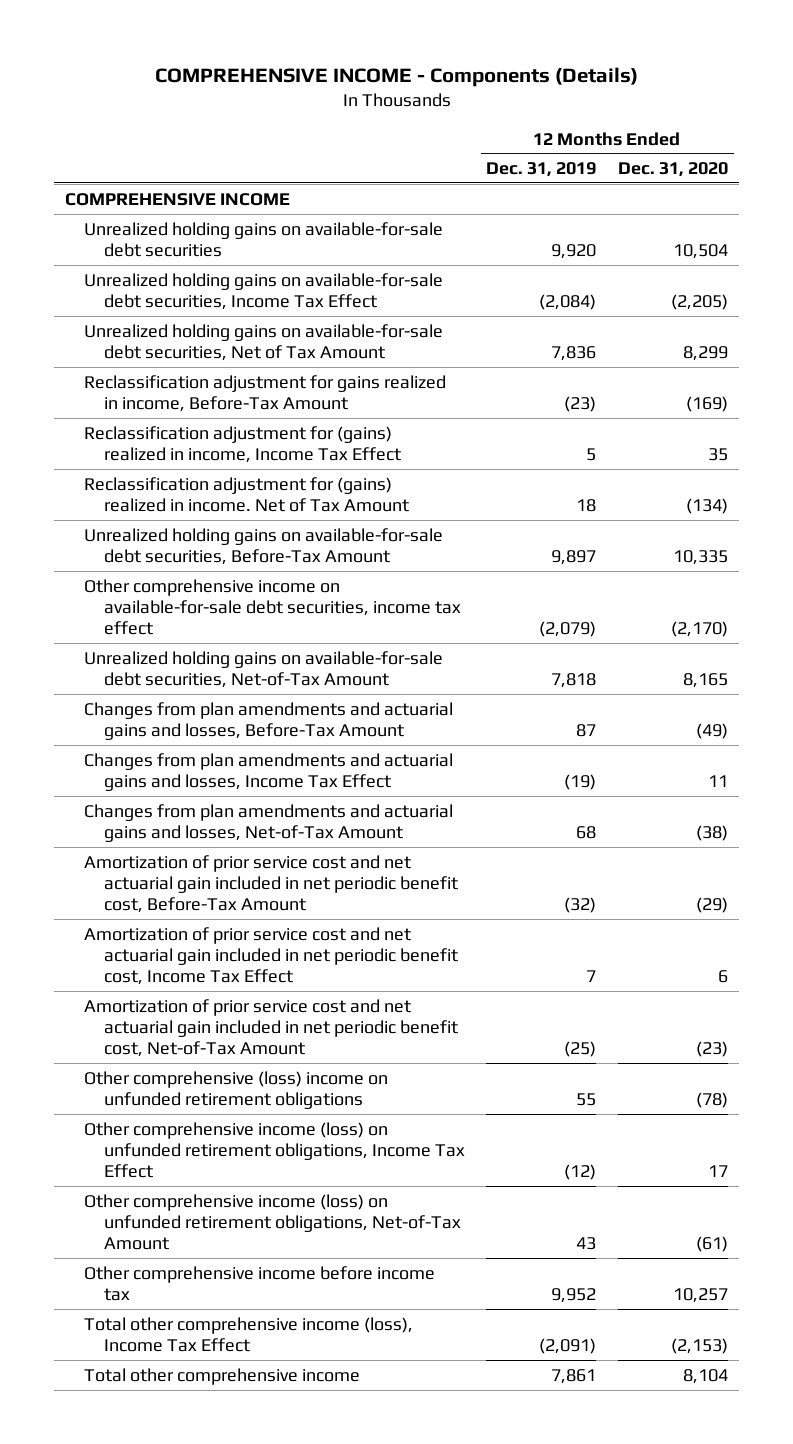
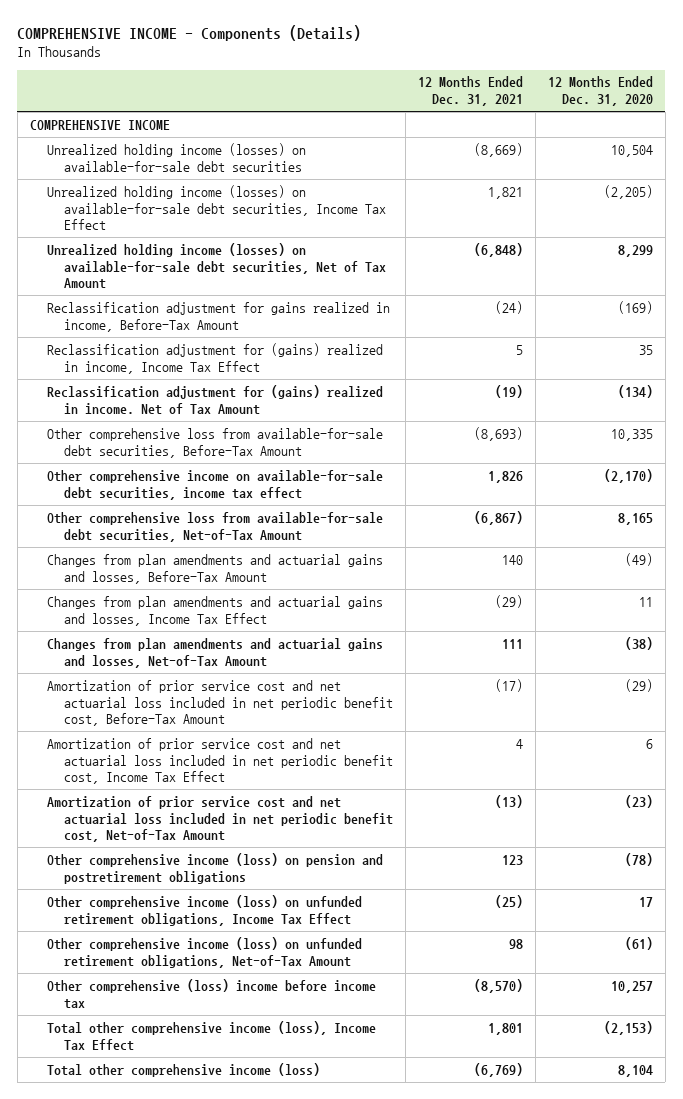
[486,162,597,178] Dec. 31, 2019 -> none
none -> [417,76,523,107] 12 Months Ended Dec. 31, 2021
[84,221,444,258] Unrealized holding gains on available-for-sale debt securities -> [46,142,306,172] Unrealized holding income (losses) on available-for-sale debt securities
[84,272,444,311] Unrealized holding gains on available-for-sale debt securities, Income Tax Effect -> [46,184,386,231] Unrealized holding income (losses) on available-for-sale debt securities, Income Tax Effect
[84,323,444,362] Unrealized holding gains on available-for-sale debt securities, Net of Tax Amount -> [46,242,386,290] Unrealized holding income (losses) on available-for-sale debt securities, Net of Tax Amount
[84,527,444,566] Unrealized holding gains on available-for-sale debt securities, Before-Tax Amount -> [46,427,383,458] Other comprehensive loss from available-for-sale debt securities, Before-Tax Amount
[84,650,444,689] Unrealized holding gains on available-for-sale debt securities, Net-of-Tax Amount -> [46,511,383,542] Other comprehensive loss from available-for-sale debt securities, Net-of-Tax Amount
[84,854,458,914] Amortization of prior service cost and net actuarial gain included in net periodic benefit cost, Before-Tax Amount -> [46,679,393,727] Amortization of prior service cost and net actuarial loss included in net periodic benefit cost, Before-Tax Amount
[84,926,458,986] Amortization of prior service cost and net actuarial gain included in net periodic benefit cost, Income Tax Effect -> [46,737,393,785] Amortization of prior service cost and net actuarial loss included in net periodic benefit cost, Income Tax Effect
[84,998,458,1058] Amortization of prior service cost and net actuarial gain included in net periodic benefit cost, Net-of-Tax Amount -> [46,795,393,843] Amortization of prior service cost and net actuarial loss included in net periodic benefit cost, Net-of-Tax Amount
[84,1070,389,1110] Other comprehensive (loss) income on unfunded retirement obligations -> [46,852,383,884] Other comprehensive income (loss) on pension and postretirement obligations
[84,1265,436,1302] Other comprehensive income before income tax -> [46,978,376,1009] Other comprehensive (loss) income before income tax
[84,1367,361,1385] Total other comprehensive income -> [46,1062,320,1077] Total other comprehensive income (loss)

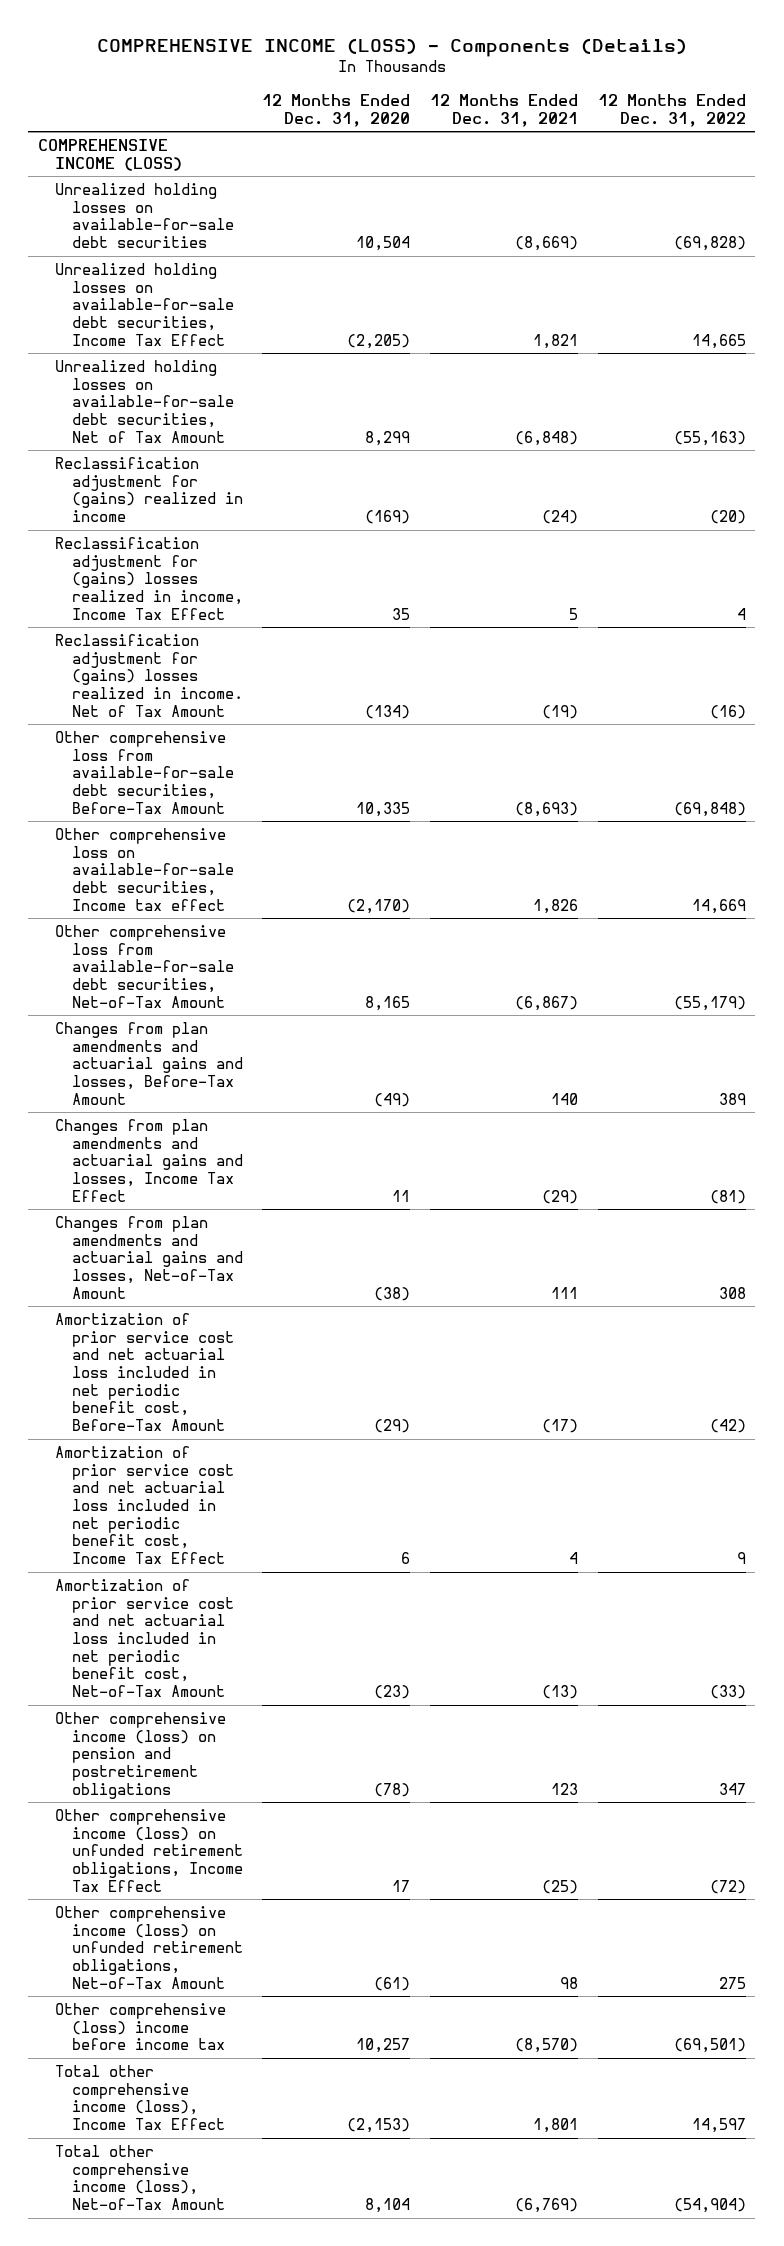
[17,25,362,42] COMPREHENSIVE INCOME - Components (Details) -> [96,37,687,57] COMPREHENSIVE INCOME (LOSS) - Components (Details)
none -> [597,93,746,127] 12 Months Ended Dec. 31, 2022
[29,119,170,131] COMPREHENSIVE INCOME -> [38,138,182,171] COMPREHENSIVE INCOME (LOSS)
[46,142,306,172] Unrealized holding income (losses) on available-for-sale debt securities -> [54,182,234,249] Unrealized holding losses on available-for-sale debt securities
[46,184,386,231] Unrealized holding income (losses) on available-for-sale debt securities, Income Tax Effect -> [54,262,234,346] Unrealized holding losses on available-for-sale debt securities, Income Tax Effect
[46,242,386,290] Unrealized holding income (losses) on available-for-sale debt securities, Net of Tax Amount -> [54,359,234,443] Unrealized holding losses on available-for-sale debt securities, Net of Tax Amount
[46,301,390,332] Reclassification adjustment for gains realized in income, Before-Tax Amount -> [54,456,243,523] Reclassification adjustment for (gains) realized in income
[46,342,383,374] Reclassification adjustment for (gains) realized in income, Income Tax Effect -> [54,536,243,620] Reclassification adjustment for (gains) losses realized in income, Income Tax Effect
[46,384,383,415] Reclassification adjustment for (gains) realized in income. Net of Tax Amount -> [54,633,243,717] Reclassification adjustment for (gains) losses realized in income. Net of Tax Amount
[46,469,383,500] Other comprehensive income on available-for-sale debt securities, income tax effect -> [54,827,234,911] Other comprehensive loss on available-for-sale debt securities, Income tax effect
[46,1062,320,1077] Total other comprehensive income (loss) -> [54,2144,225,2211] Total other comprehensive income (loss), Net-of-Tax Amount

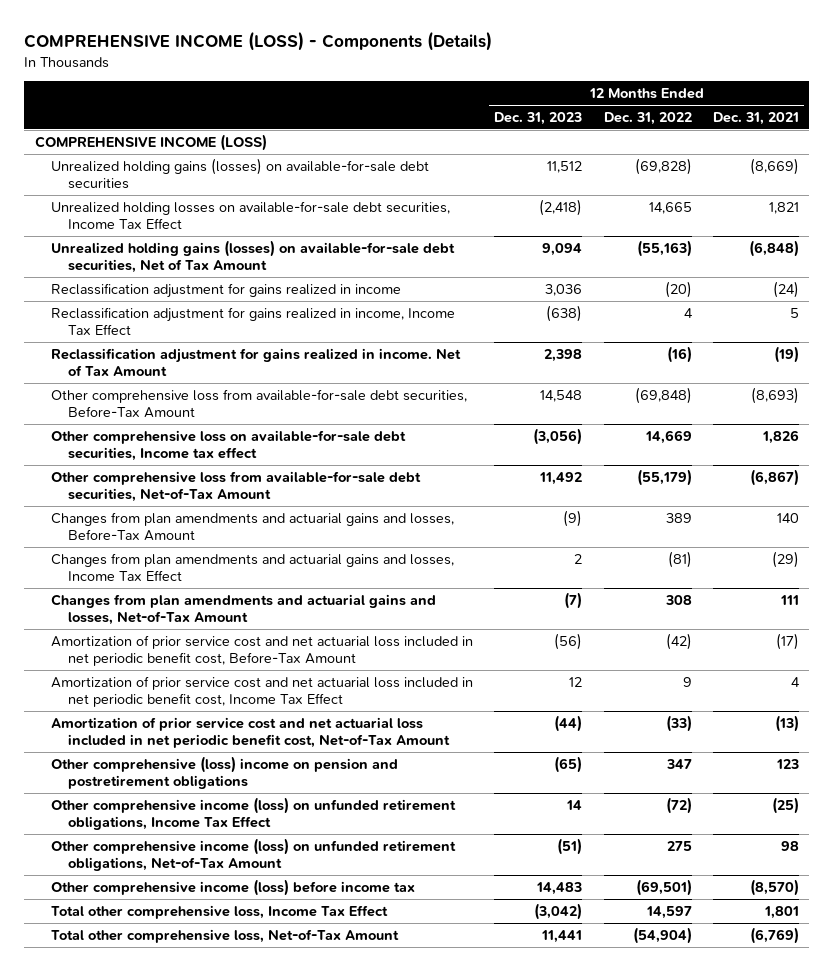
[262,93,411,127] 12 Months Ended Dec. 31, 2020 -> none
none -> [494,111,583,125] Dec. 31, 2023
[54,182,234,249] Unrealized holding losses on available-for-sale debt securities -> [51,157,430,190] Unrealized holding gains (losses) on available-for-sale debt securities
[54,359,234,443] Unrealized holding losses on available-for-sale debt securities, Net of Tax Amount -> [51,239,456,274] Unrealized holding gains (losses) on available-for-sale debt securities, Net of Tax Amount
[54,456,243,523] Reclassification adjustment for (gains) realized in income -> [51,282,402,298] Reclassification adjustment for gains realized in income
[54,536,243,620] Reclassification adjustment for (gains) losses realized in income, Income Tax Effect -> [51,306,456,336] Reclassification adjustment for gains realized in income, Income Tax Effect
[54,633,243,717] Reclassification adjustment for (gains) losses realized in income. Net of Tax Amount -> [51,347,462,377] Reclassification adjustment for gains realized in income. Net of Tax Amount
[54,1711,226,1799] Other comprehensive income (loss) on pension and postretirement obligations -> [51,755,399,790] Other comprehensive (loss) income on pension and postretirement obligations
[54,2002,226,2051] Other comprehensive (loss) income before income tax -> [51,878,416,896] Other comprehensive income (loss) before income tax
[54,2064,225,2131] Total other comprehensive income (loss), Income Tax Effect -> [51,904,389,919] Total other comprehensive loss, Income Tax Effect
[54,2144,225,2211] Total other comprehensive income (loss), Net-of-Tax Amount -> [51,928,400,943] Total other comprehensive loss, Net-of-Tax Amount

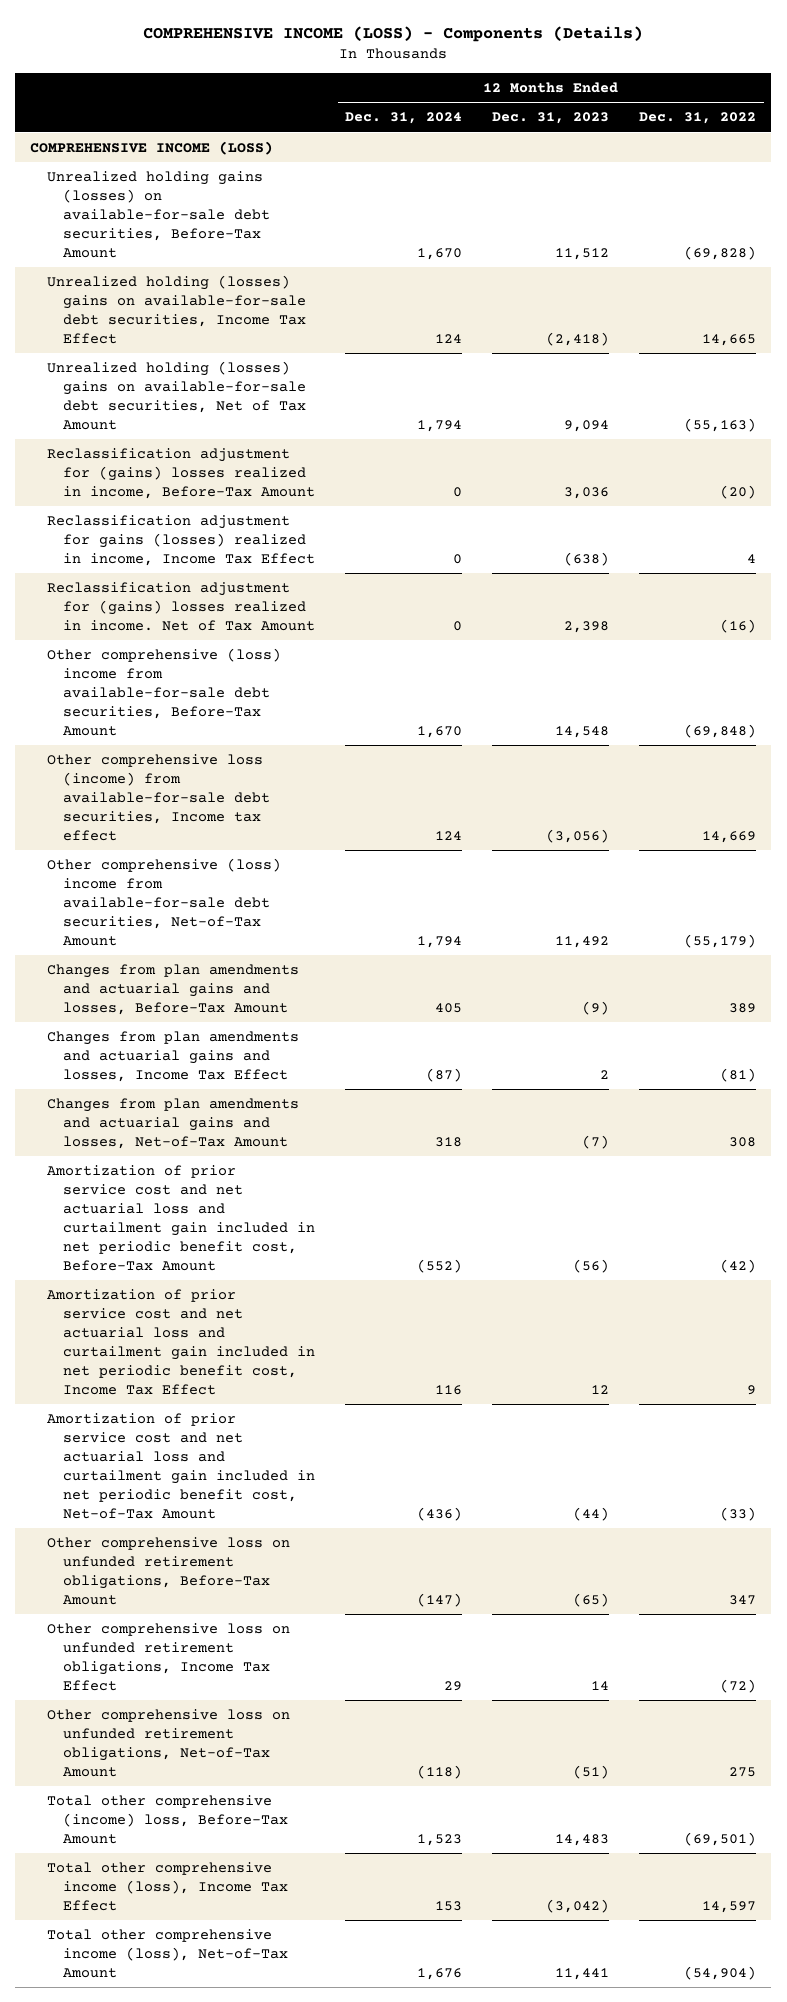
[712,111,799,125] Dec. 31, 2021 -> none
none -> [345,112,463,125] Dec. 31, 2024
[51,157,430,190] Unrealized holding gains (losses) on available-for-sale debt securities -> [46,170,271,259] Unrealized holding gains (losses) on available-for-sale debt securities, Before-Tax Amount
[51,200,451,230] Unrealized holding losses on available-for-sale debt securities, Income Tax Effect -> [46,274,307,345] Unrealized holding (losses) gains on available-for-sale debt securities, Income Tax Effect
[51,239,456,274] Unrealized holding gains (losses) on available-for-sale debt securities, Net of Tax Amount -> [46,360,307,431] Unrealized holding (losses) gains on available-for-sale debt securities, Net of Tax Amount
[51,282,402,298] Reclassification adjustment for gains realized in income -> [46,447,316,499] Reclassification adjustment for (gains) losses realized in income, Before-Tax Amount
[51,306,456,336] Reclassification adjustment for gains realized in income, Income Tax Effect -> [46,514,316,566] Reclassification adjustment for gains (losses) realized in income, Income Tax Effect
[51,347,462,377] Reclassification adjustment for gains realized in income. Net of Tax Amount -> [46,581,316,631] Reclassification adjustment for (gains) losses realized in income. Net of Tax Amount
[51,388,468,419] Other comprehensive loss from available-for-sale debt securities, Before-Tax Amount -> [46,647,281,737] Other comprehensive (loss) income from available-for-sale debt securities, Before-Tax Amount
[51,429,407,462] Other comprehensive loss on available-for-sale debt securities, Income tax effect -> [46,753,271,842] Other comprehensive loss (income) from available-for-sale debt securities, Income tax effect
[51,470,422,503] Other comprehensive loss from available-for-sale debt securities, Net-of-Tax Amount -> [46,857,281,947] Other comprehensive (loss) income from available-for-sale debt securities, Net-of-Tax Amount
[51,634,474,667] Amortization of prior service cost and net actuarial loss included in net periodic benefit cost, Before-Tax Amount -> [46,1164,316,1272] Amortization of prior service cost and net actuarial loss and curtailment gain included in net periodic benefit cost, Before-Tax Amount
[51,675,474,708] Amortization of prior service cost and net actuarial loss included in net periodic benefit cost, Income Tax Effect -> [46,1288,316,1396] Amortization of prior service cost and net actuarial loss and curtailment gain included in net periodic benefit cost, Income Tax Effect
[51,716,450,749] Amortization of prior service cost and net actuarial loss included in net periodic benefit cost, Net-of-Tax Amount -> [46,1412,316,1520] Amortization of prior service cost and net actuarial loss and curtailment gain included in net periodic benefit cost, Net-of-Tax Amount
[51,755,399,790] Other comprehensive (loss) income on pension and postretirement obligations -> [46,1536,290,1606] Other comprehensive loss on unfunded retirement obligations, Before-Tax Amount
[51,796,457,831] Other comprehensive income (loss) on unfunded retirement obligations, Income Tax Effect -> [46,1622,290,1692] Other comprehensive loss on unfunded retirement obligations, Income Tax Effect
[51,837,457,872] Other comprehensive income (loss) on unfunded retirement obligations, Net-of-Tax Amount -> [46,1708,290,1778] Other comprehensive loss on unfunded retirement obligations, Net-of-Tax Amount
[51,878,416,896] Other comprehensive income (loss) before income tax -> [46,1794,289,1844] Total other comprehensive (income) loss, Before-Tax Amount
[51,904,389,919] Total other comprehensive loss, Income Tax Effect -> [46,1861,289,1911] Total other comprehensive income (loss), Income Tax Effect
[51,928,400,943] Total other comprehensive loss, Net-of-Tax Amount -> [46,1928,289,1978] Total other comprehensive income (loss), Net-of-Tax Amount

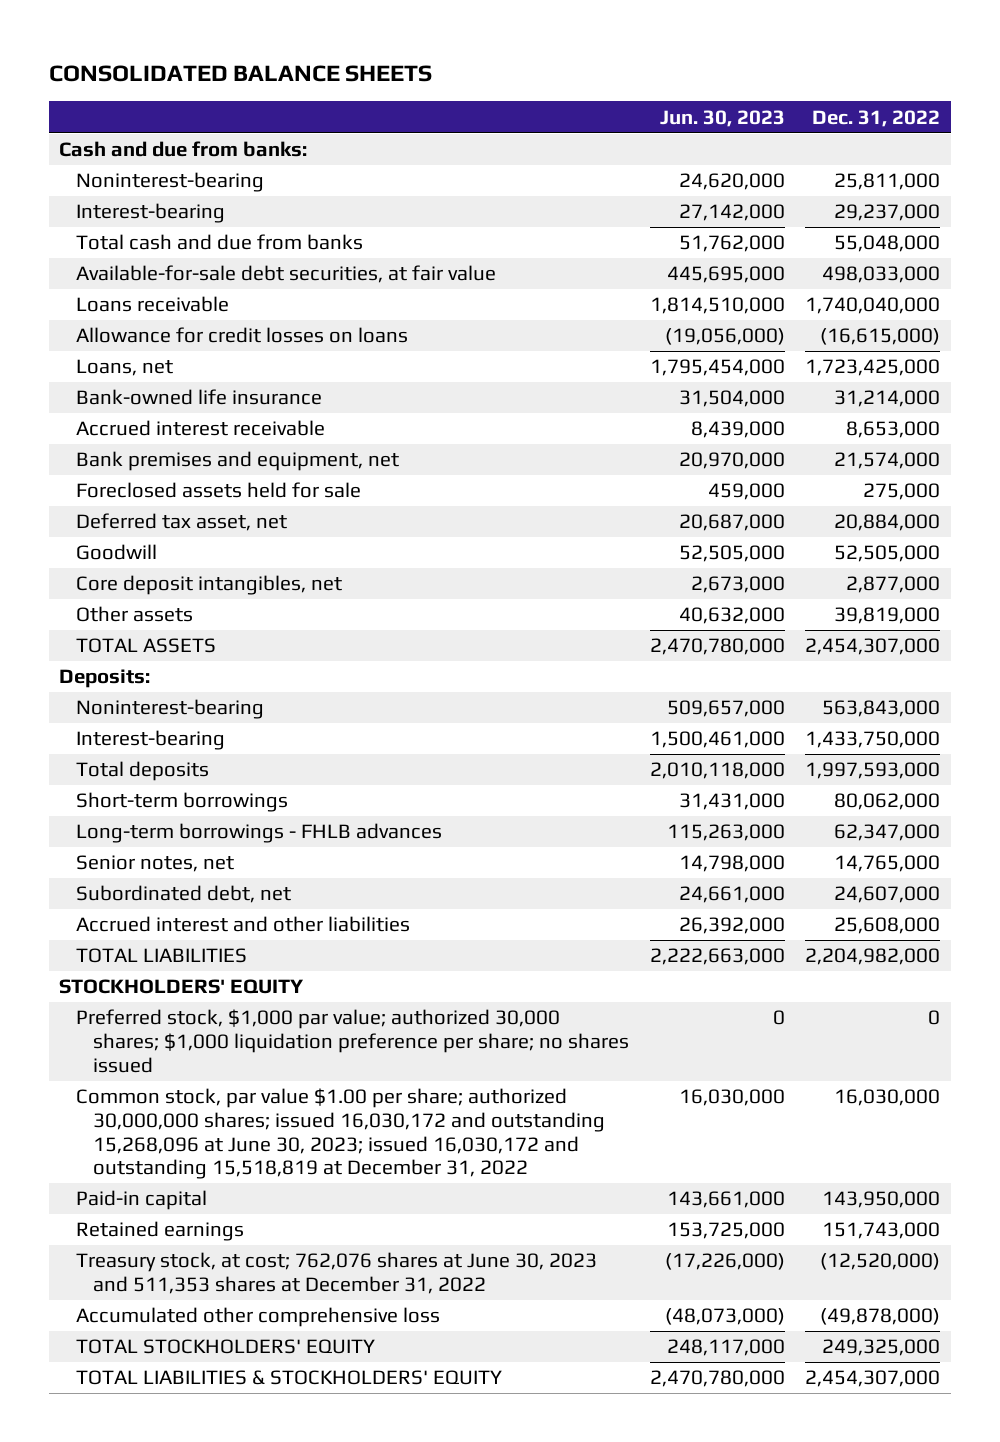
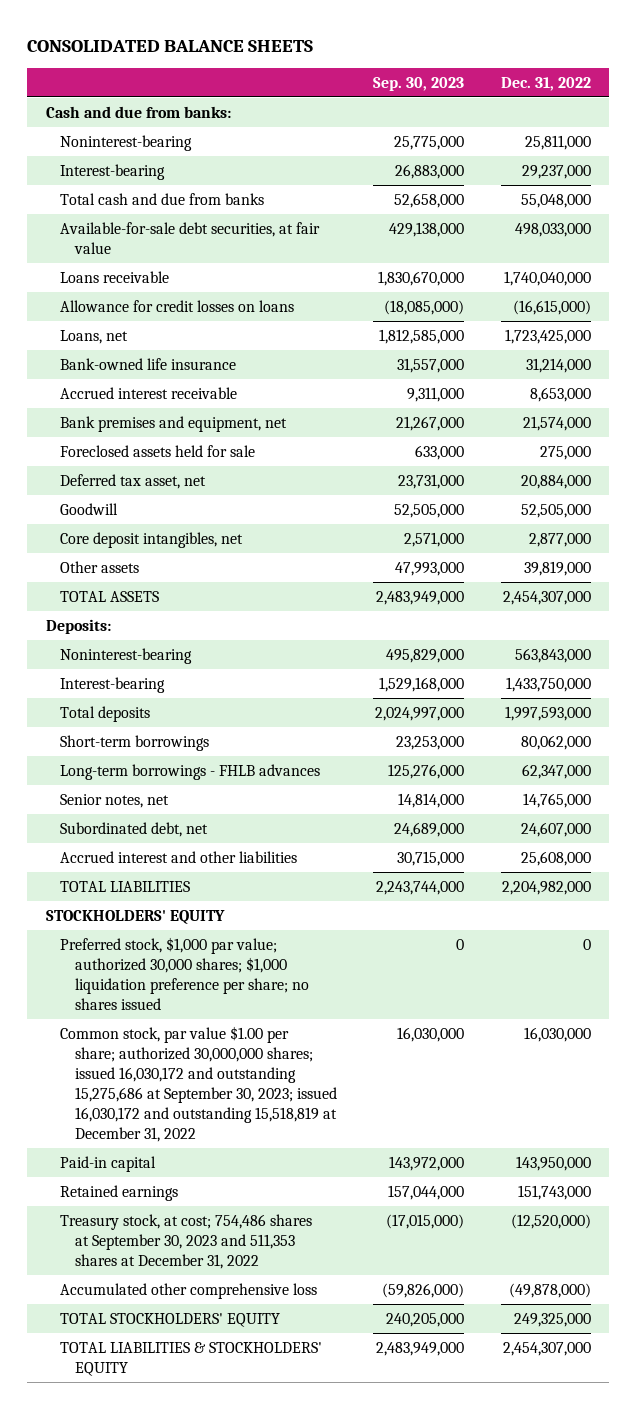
[659,109,785,127] Jun. 30, 2023 -> none
none -> [373,76,465,91] Sep. 30, 2023
[76,1088,606,1180] Common stock, par value $1.00 per share; authorized 30,000,000 shares; issued 16,030,172 and outstanding 15,268,096 at June 30, 2023; issued 16,030,172 and outstanding 15,518,819 at December 31, 2022 -> [60,1025,337,1143] Common stock, par value $1.00 per share; authorized 30,000,000 shares; issued 16,030,172 and outstanding 15,275,686 at September 30, 2023; issued 16,030,172 and outstanding 15,518,819 at December 31, 2022
[76,1252,598,1294] Treasury stock, at cost; 762,076 shares at June 30, 2023 and 511,353 shares at December 31, 2022 -> [60,1213,313,1269] Treasury stock, at cost; 754,486 shares at September 30, 2023 and 511,353 shares at December 31, 2022

